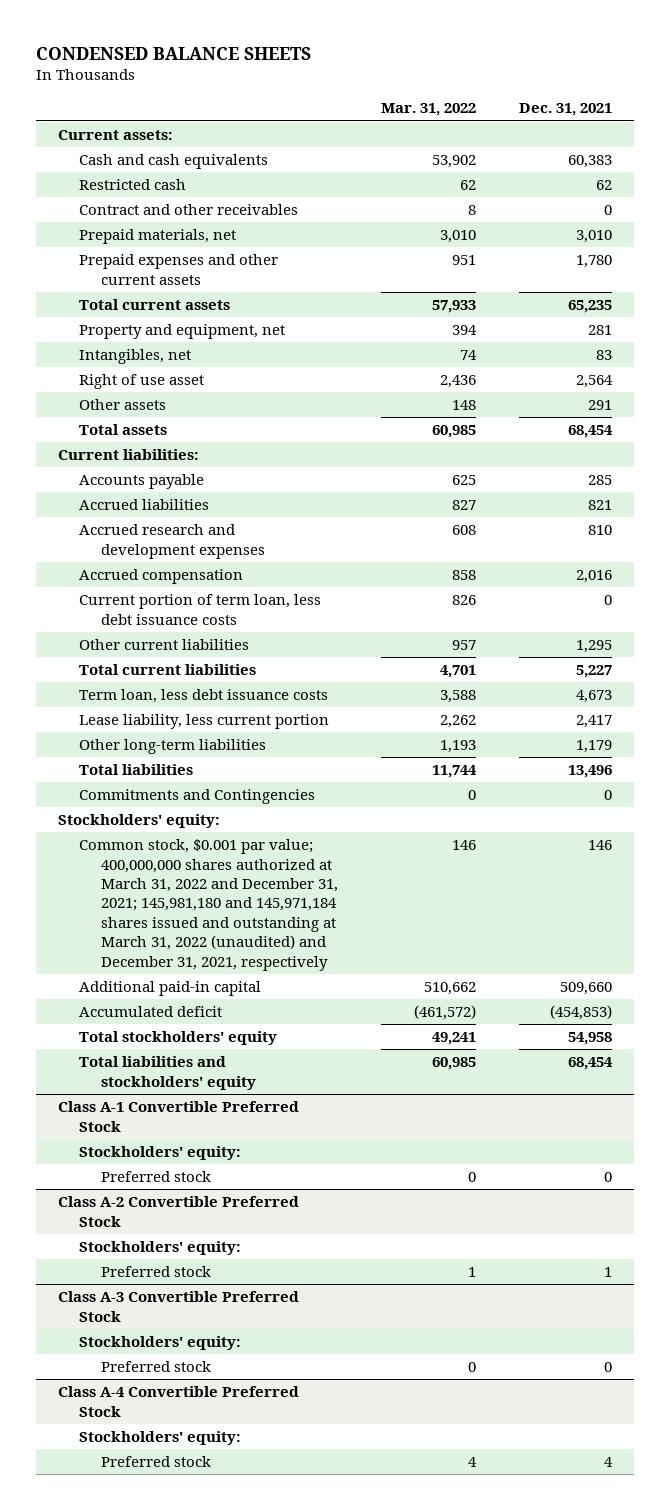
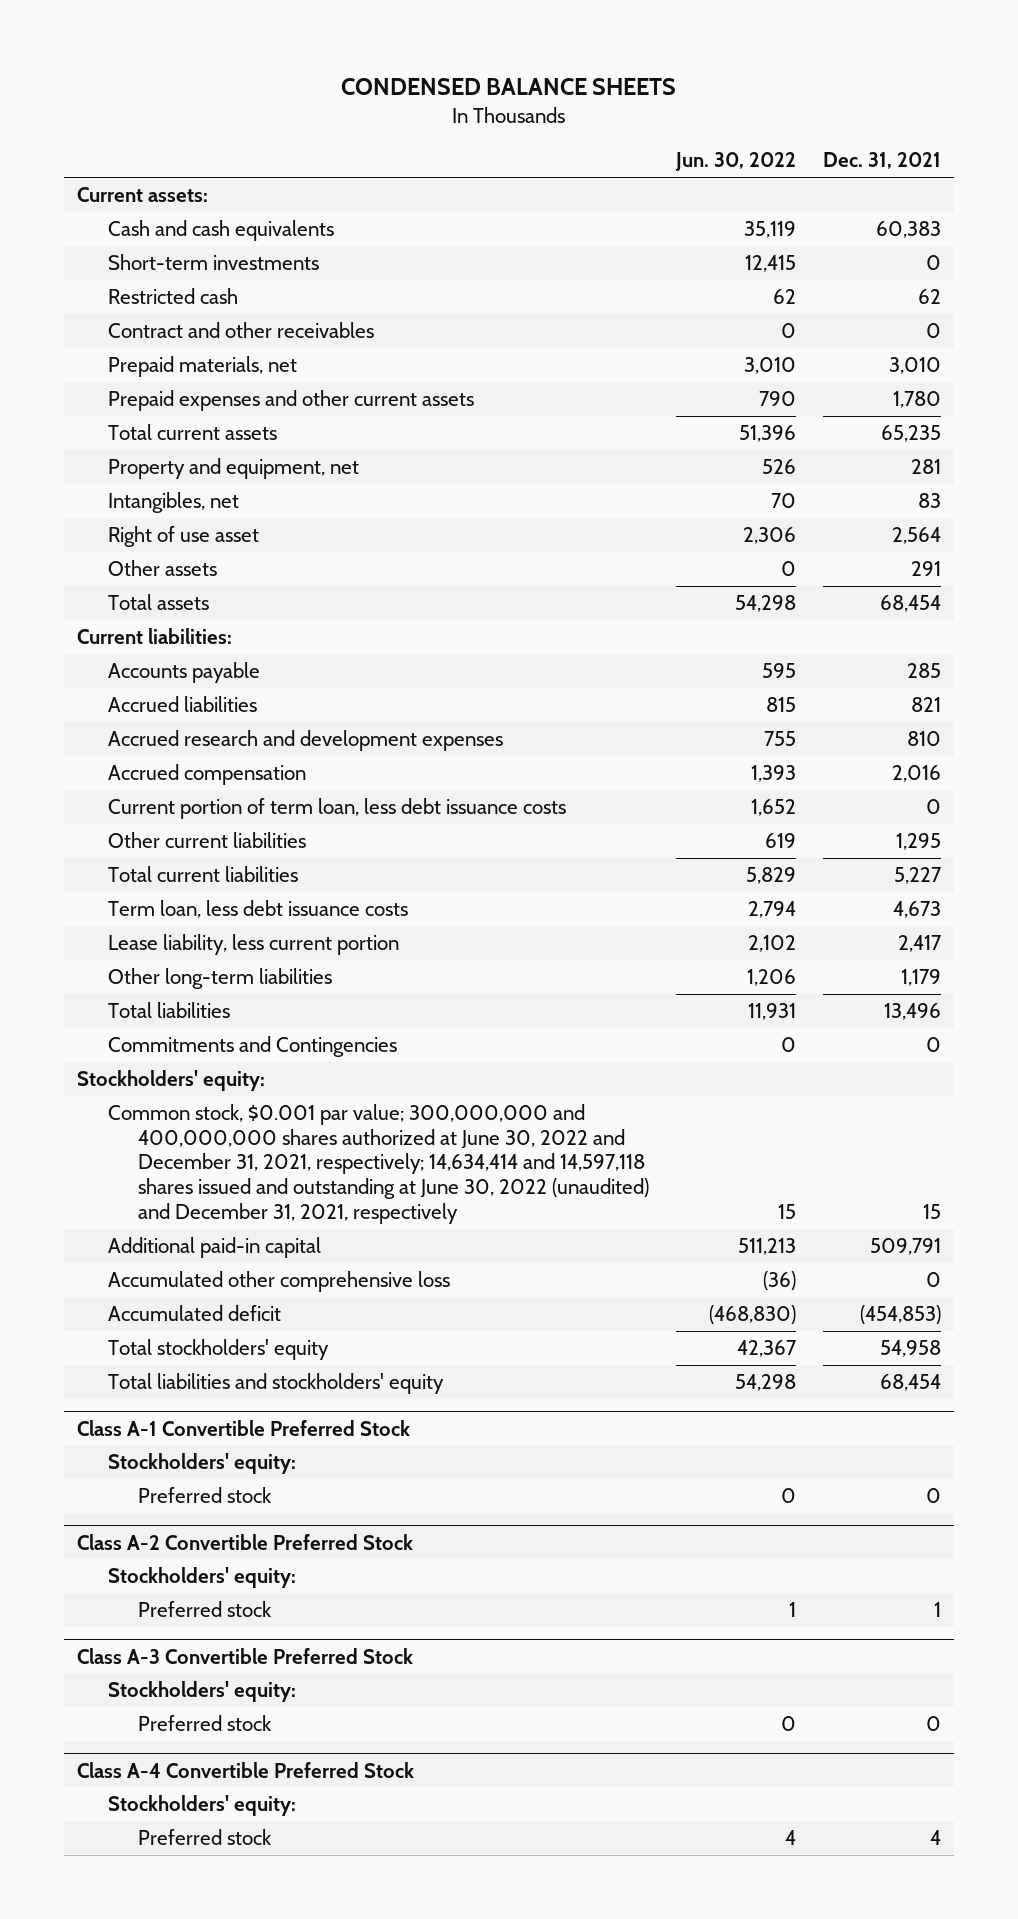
[381,103,477,117] Mar. 31, 2022 -> none
none -> [674,152,796,172] Jun. 30, 2022
none -> [107,254,319,271] Short-term investments
[79,839,338,971] Common stock, $0.001 par value; 400,000,000 shares authorized at March 31, 2022 and December 31, 2021; 145,981,180 and 145,971,184 shares issued and outstanding at March 31, 2022 (unaudited) and December 31, 2021, respectively -> [107,1104,649,1224] Common stock, $0.001 par value; 300,000,000 and 400,000,000 shares authorized at June 30, 2022 and December 31, 2021, respectively; 14,634,414 and 14,597,118 shares issued and outstanding at June 30, 2022 (unaudited) and December 31, 2021, respectively
[588,840,613,851] 146 -> [922,1203,941,1219] 15
[560,982,613,996] 509,660 -> [869,1238,941,1256] 509,791
none -> [107,1271,450,1293] Accumulated other comprehensive loss

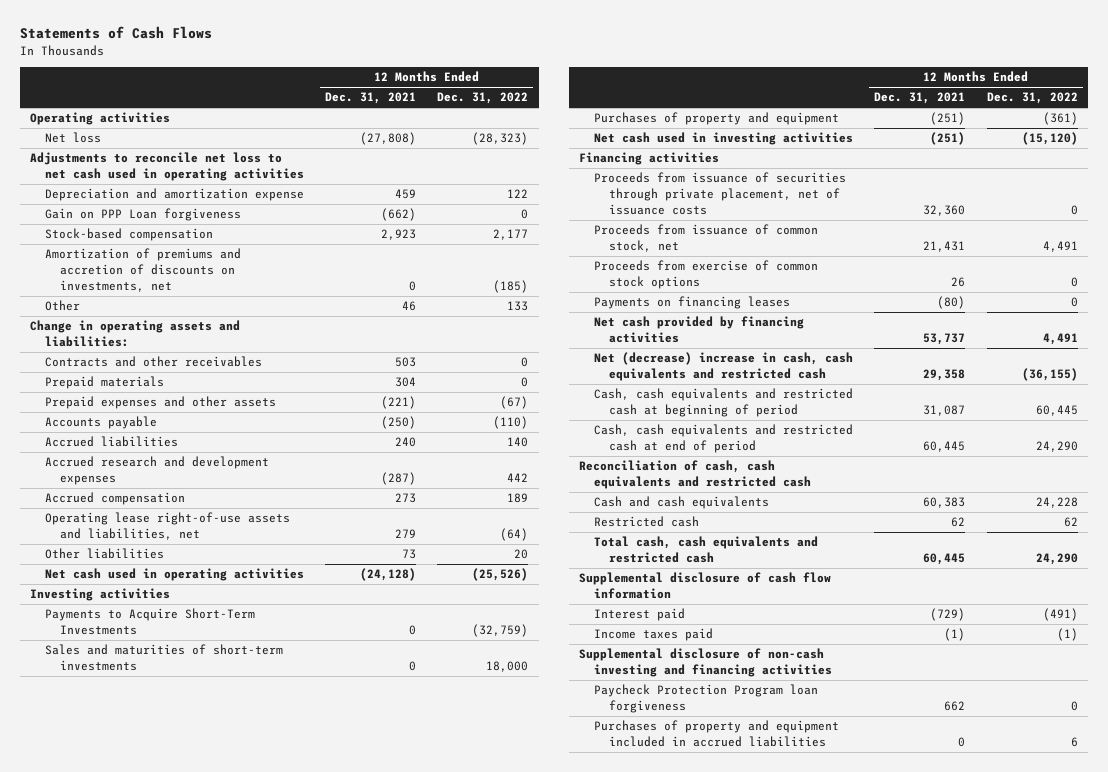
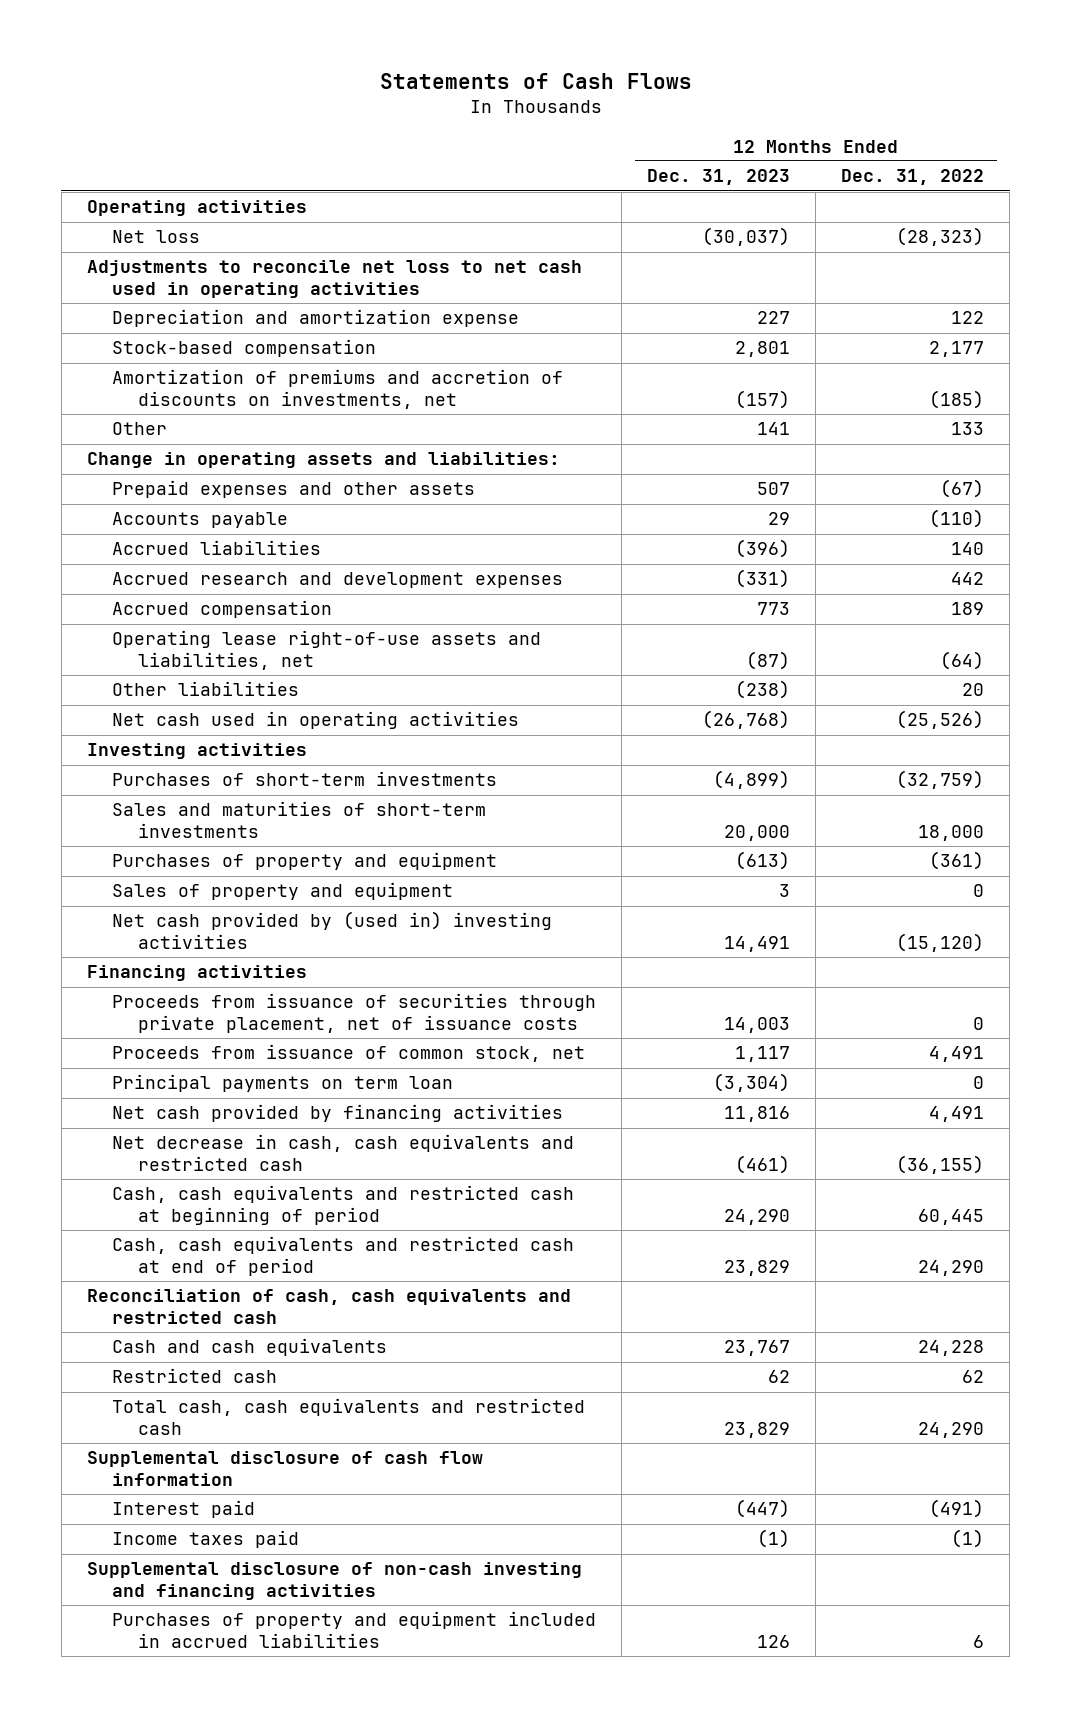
[325,92,417,105] Dec. 31, 2021 -> none
none -> [647,169,791,186] Dec. 31, 2023
[44,208,241,222] Gain on PPP Loan forgiveness -> none
[44,356,262,368] Contracts and other receivables -> none
[44,376,164,390] Prepaid materials -> none
[44,608,255,635] Payments to Acquire Short-Term Investments -> [112,771,498,787] Purchases of short-term investments
none -> [112,882,454,901] Sales of property and equipment
[594,132,854,146] Net cash used in investing activities -> [112,911,553,949] Net cash provided by (used in) investing activities
[594,260,819,289] Proceeds from exercise of common stock options -> none
[594,296,791,310] Payments on financing leases -> none
none -> [112,1074,454,1093] Principal payments on term loan
[594,352,854,381] Net (decrease) increase in cash, cash equivalents and restricted cash -> [112,1134,575,1171] Net decrease in cash, cash equivalents and restricted cash
[594,684,819,713] Paycheck Protection Program loan forgiveness -> none

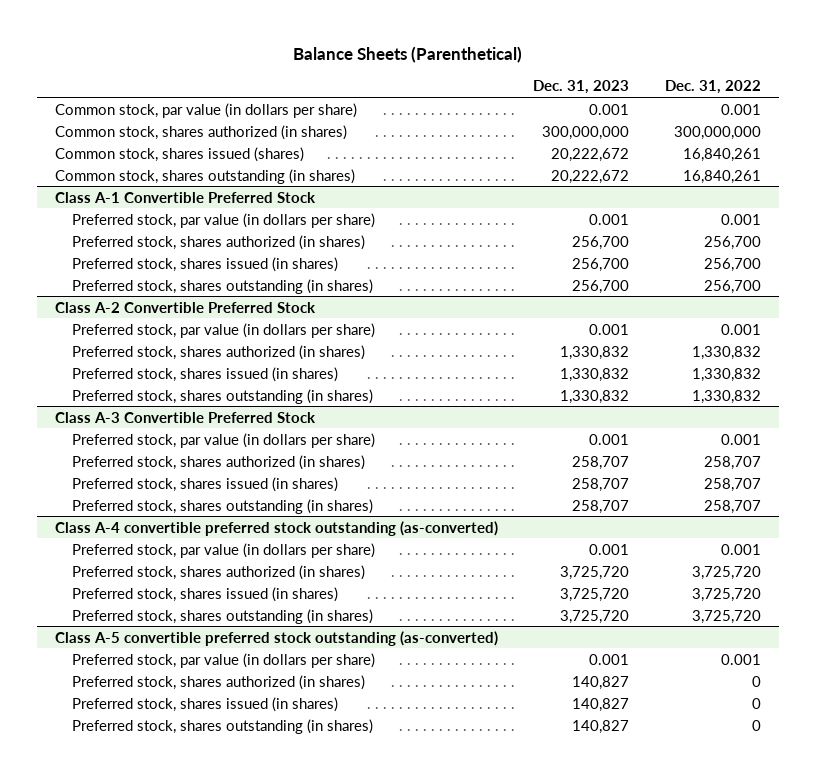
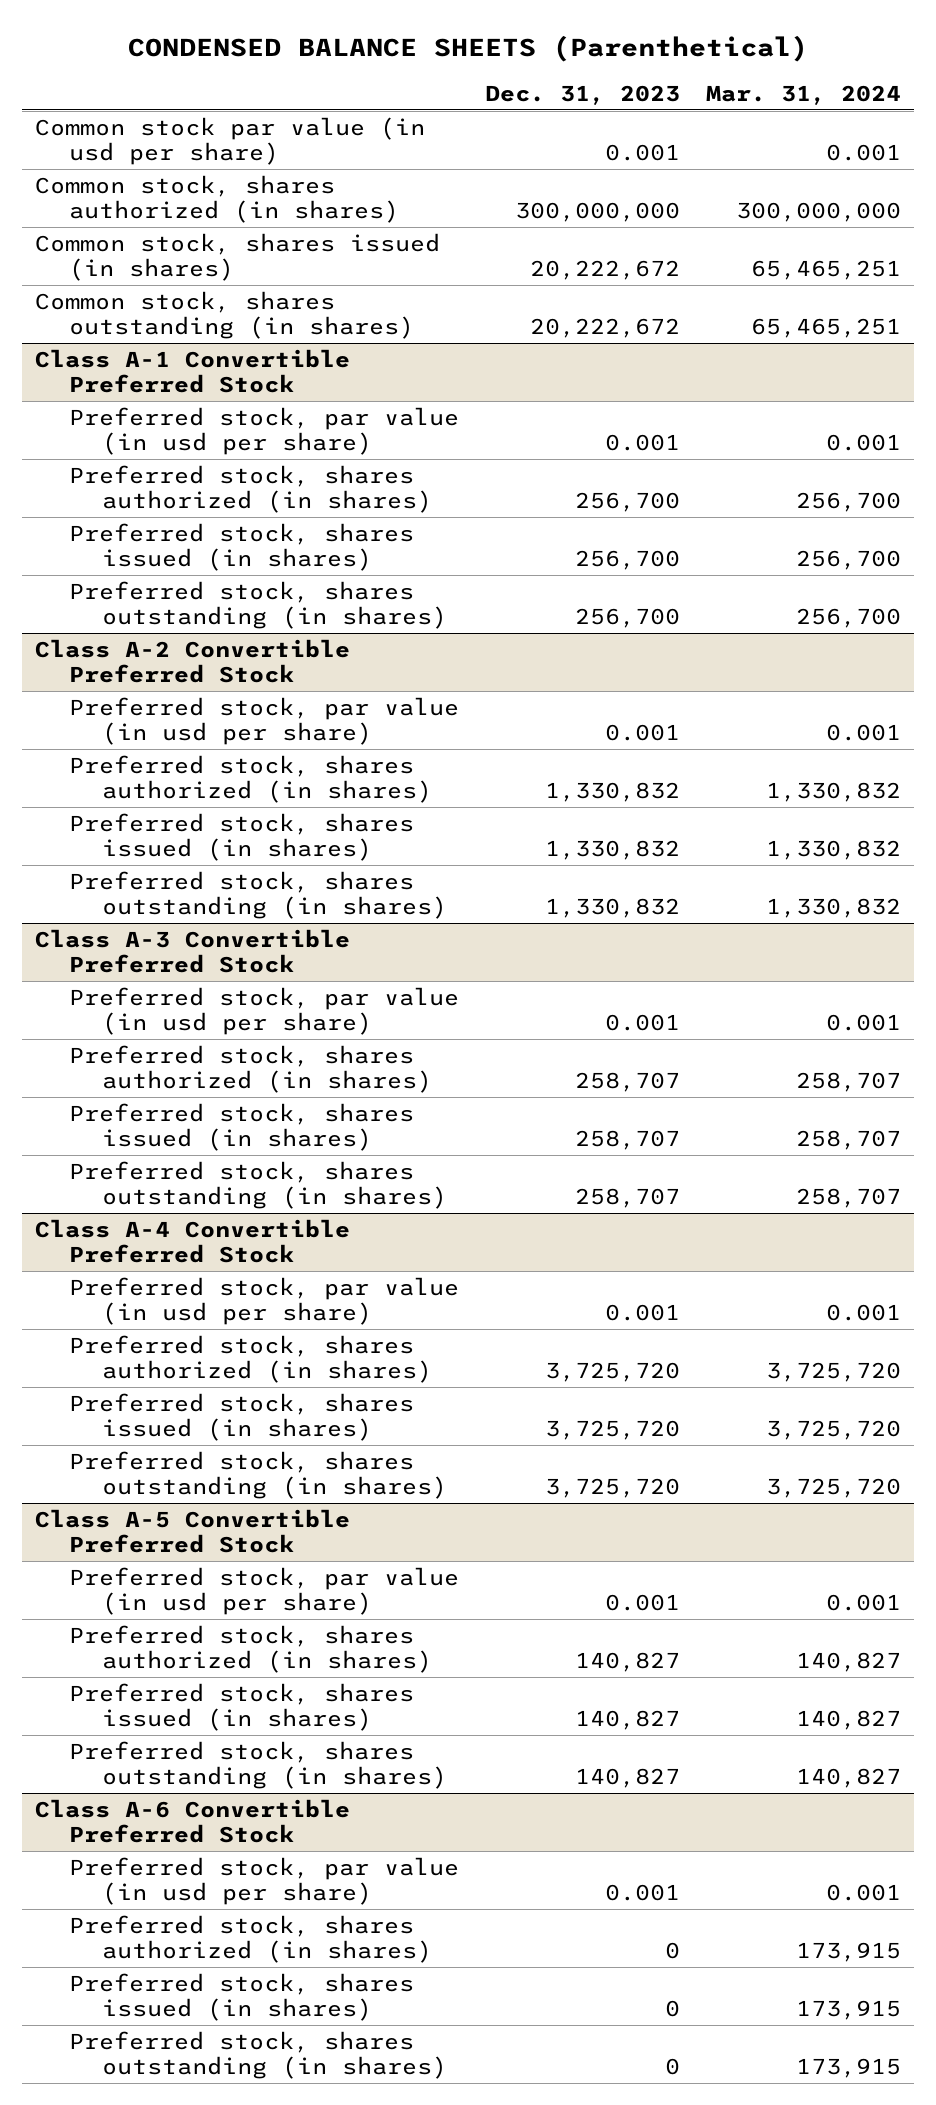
[292,45,522,63] Balance Sheets (Parenthetical) -> [128,34,809,62] CONDENSED BALANCE SHEETS (Parenthetical)
[665,80,762,95] Dec. 31, 2022 -> none
none -> [705,84,901,105] Mar. 31, 2024
[54,102,357,118] Common stock, par value (in dollars per share) -> [35,116,426,166] Common stock par value (in usd per share)
[54,146,304,162] Common stock, shares issued (shares) -> [35,232,441,282] Common stock, shares issued (in shares)
[71,212,375,228] Preferred stock, par value (in dollars per share) -> [68,406,459,456] Preferred stock, par value (in usd per share)
[71,322,375,338] Preferred stock, par value (in dollars per share) -> [68,696,459,746] Preferred stock, par value (in usd per share)
[71,432,375,448] Preferred stock, par value (in dollars per share) -> [68,986,459,1036] Preferred stock, par value (in usd per share)
[54,520,498,536] Class A-4 convertible preferred stock outstanding (as-converted) -> [35,1218,351,1264] Class A-4 Convertible Preferred Stock
[71,542,375,558] Preferred stock, par value (in dollars per share) -> [68,1276,459,1326] Preferred stock, par value (in usd per share)
[54,630,498,646] Class A-5 convertible preferred stock outstanding (as-converted) -> [35,1508,351,1554] Class A-5 Convertible Preferred Stock
[71,652,375,668] Preferred stock, par value (in dollars per share) -> [68,1566,459,1616] Preferred stock, par value (in usd per share)
none -> [35,1798,351,1844] Class A-6 Convertible Preferred Stock
none -> [68,1856,459,1906] Preferred stock, par value (in usd per share)
none -> [68,1914,432,1964] Preferred stock, shares authorized (in shares)
none -> [68,1972,414,2022] Preferred stock, shares issued (in shares)
none -> [68,2030,447,2080] Preferred stock, shares outstanding (in shares)

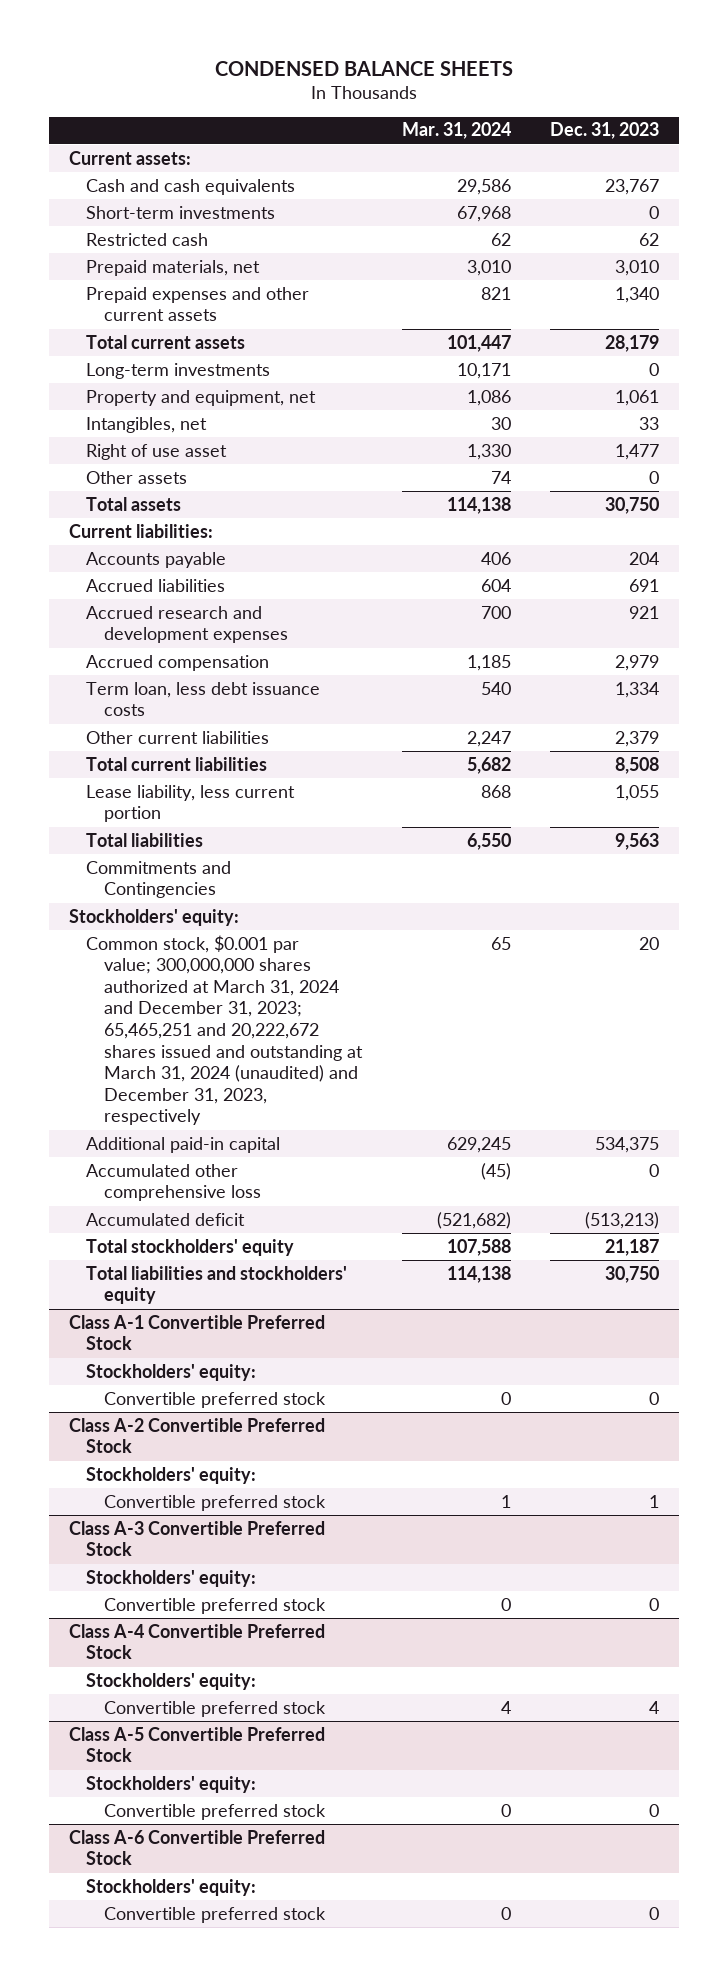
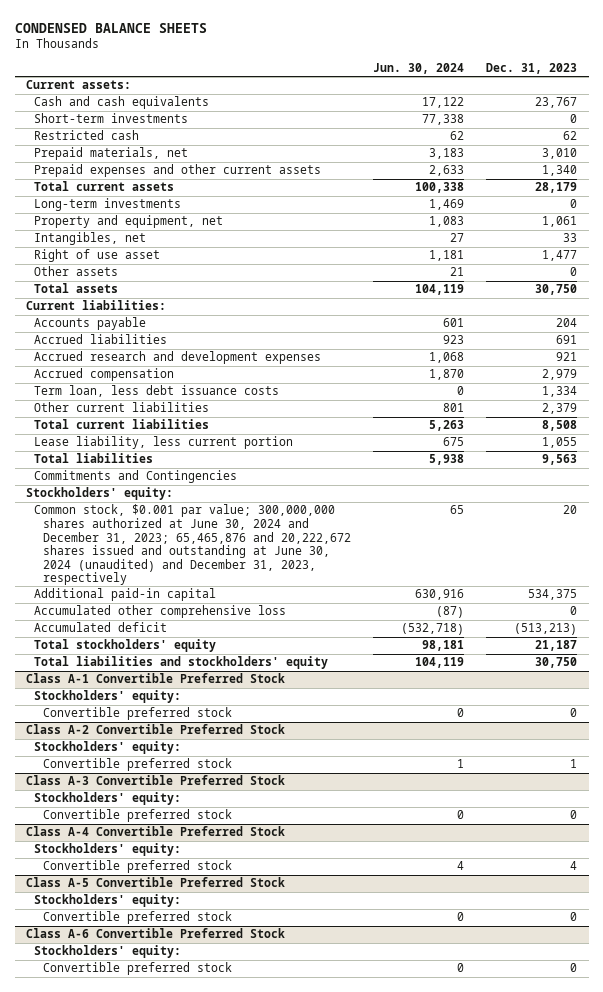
[401,122,511,140] Mar. 31, 2024 -> none
none -> [373,62,465,74] Jun. 30, 2024
[86,934,364,1126] Common stock, $0.001 par value; 300,000,000 shares authorized at March 31, 2024 and December 31, 2023; 65,465,251 and 20,222,672 shares issued and outstanding at March 31, 2024 (unaudited) and December 31, 2023, respectively -> [34,504,351,586] Common stock, $0.001 par value; 300,000,000 shares authorized at June 30, 2024 and December 31, 2023; 65,465,876 and 20,222,672 shares issued and outstanding at June 30, 2024 (unaudited) and December 31, 2023, respectively

